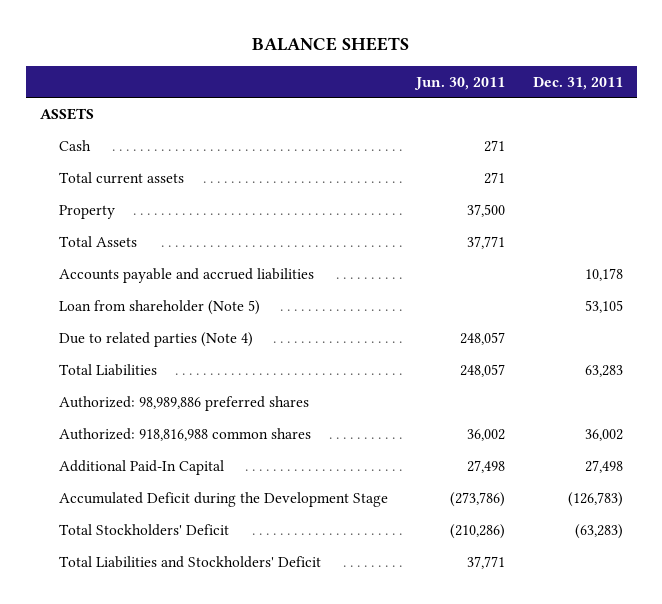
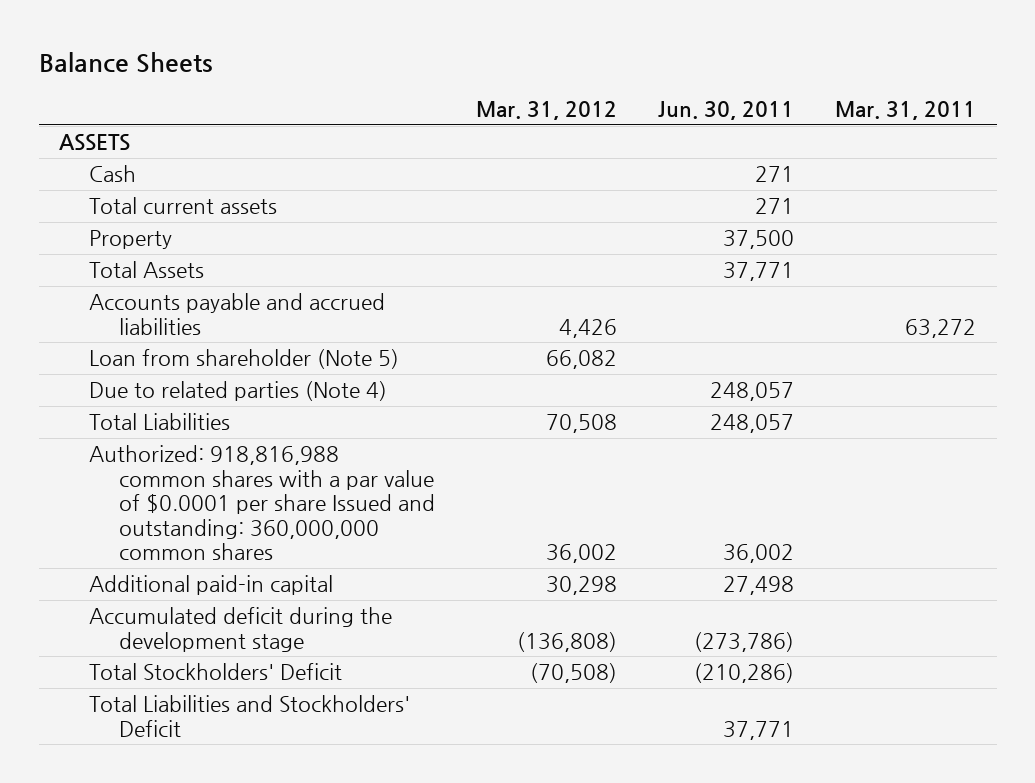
[252,37,410,52] BALANCE SHEETS -> [38,52,213,74] Balance Sheets
[532,76,623,90] Dec. 31, 2011 -> none
none -> [476,101,618,121] Mar. 31, 2012
none -> [835,101,977,121] Mar. 31, 2011
[59,395,310,411] Authorized: 98,989,886 preferred shares -> none
[59,427,312,441] Authorized: 918,816,988 common shares -> [89,445,435,561] Authorized: 918,816,988 common shares with a par value of $0.0001 per share Issued and outstanding: 360,000,000 common shares
[59,459,225,475] Additional Paid-In Capital -> [89,575,334,596] Additional paid-in capital
[59,491,389,507] Accumulated Deficit during the Development Stage -> [89,607,393,652] Accumulated deficit during the development stage

